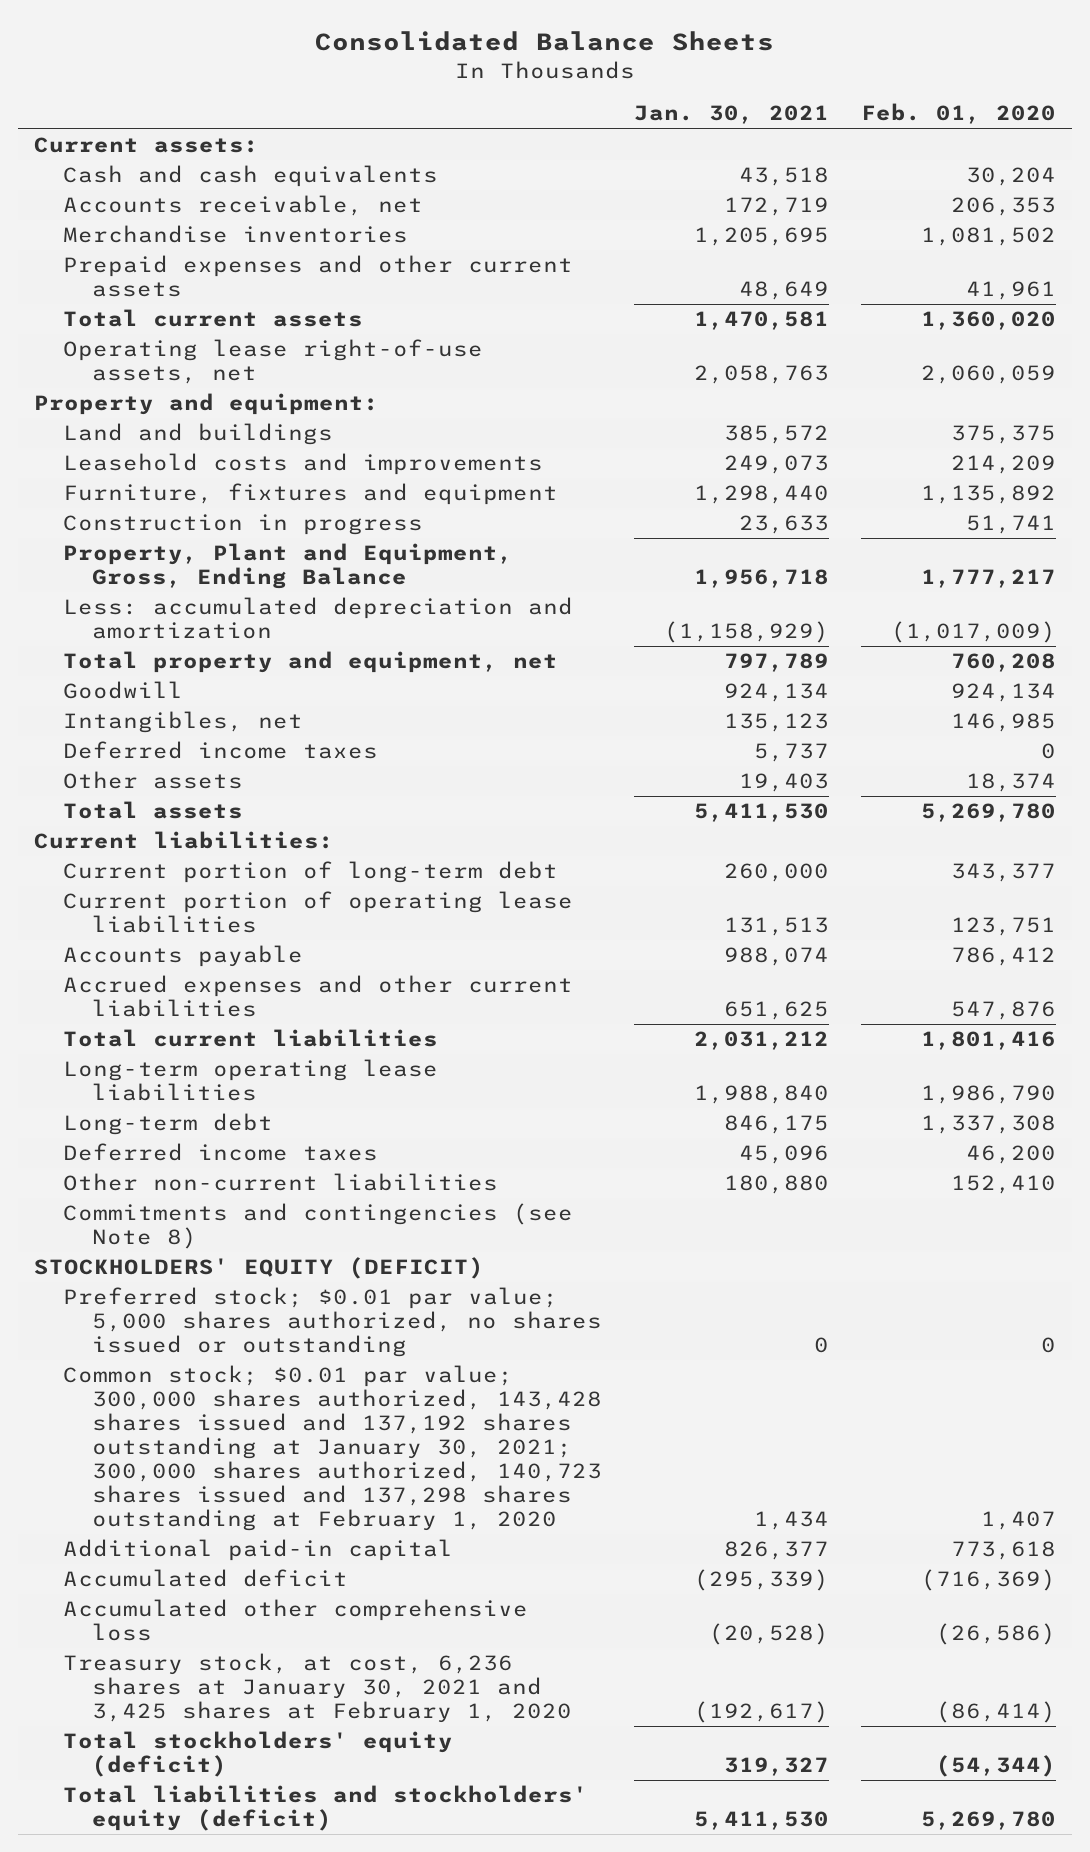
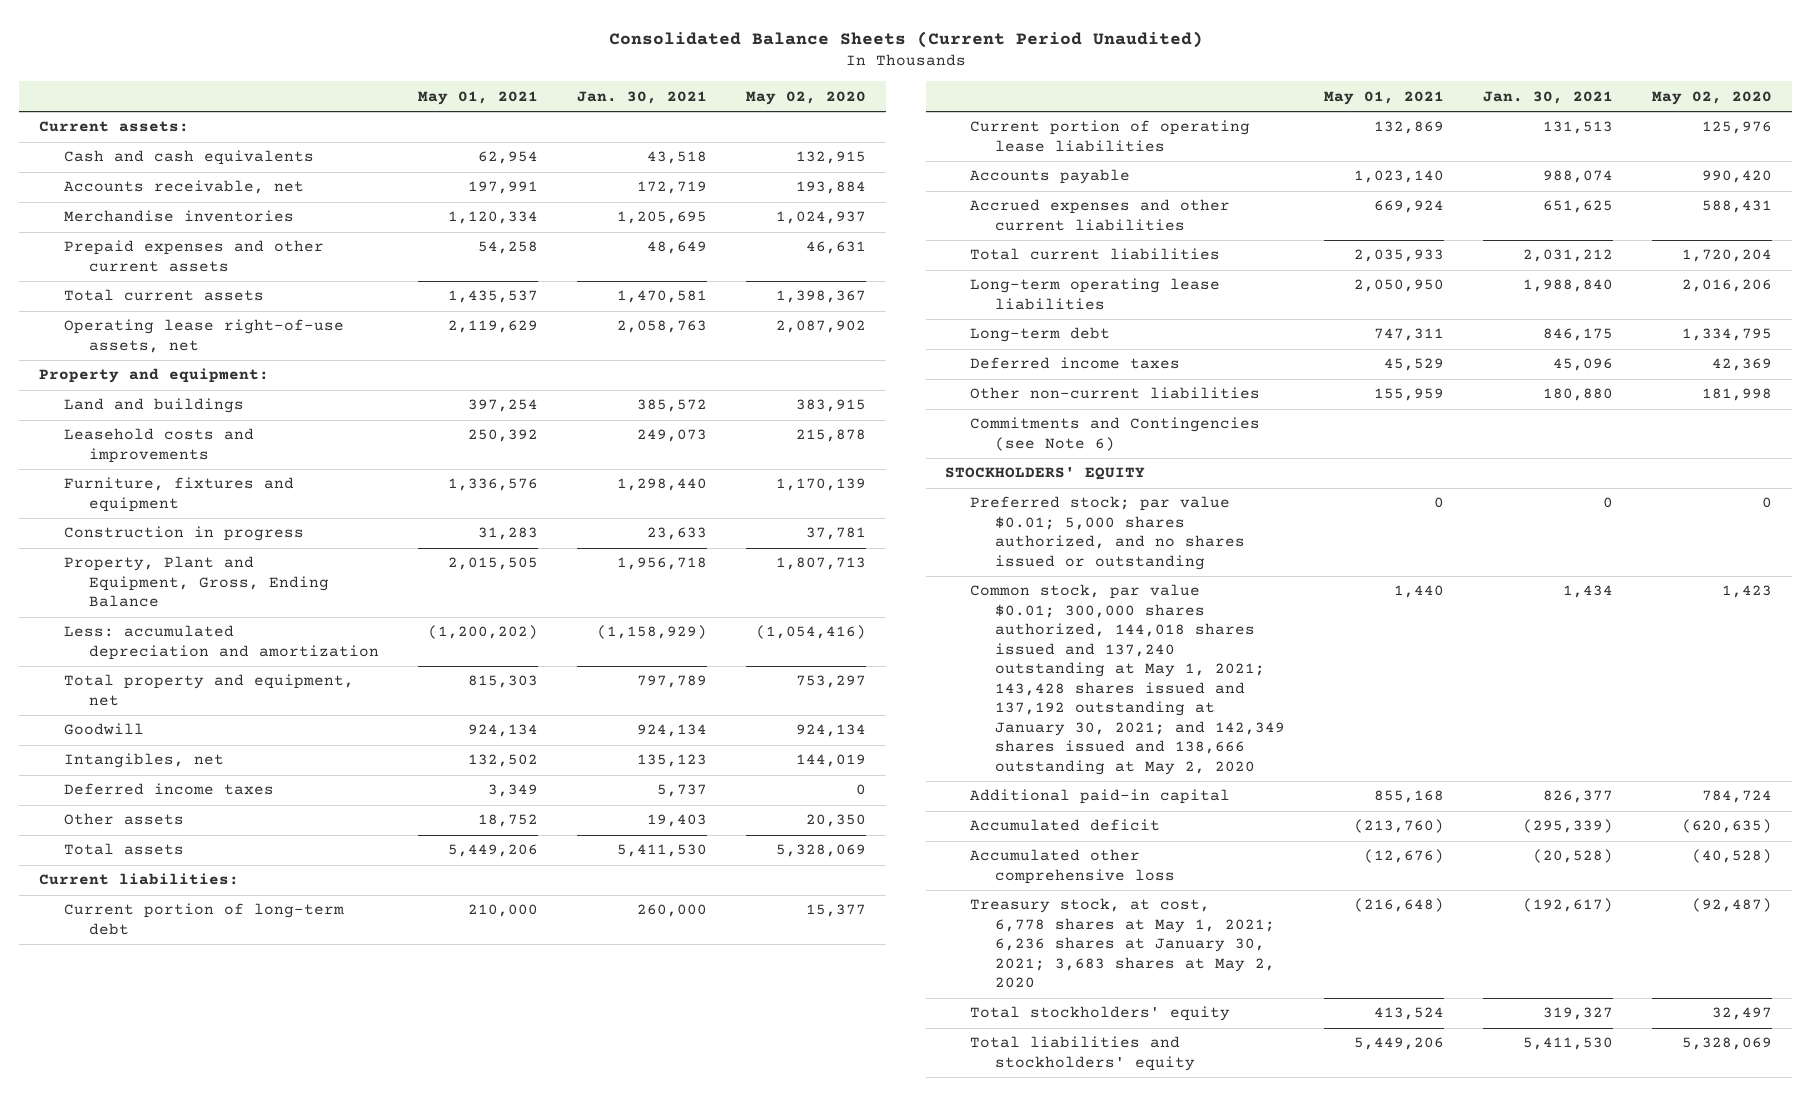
[315,31,775,52] Consolidated Balance Sheets -> [608,31,1203,49] Consolidated Balance Sheets (Current Period Unaudited)
[860,103,1056,125] Feb. 01, 2020 -> none
none -> [417,90,538,105] May 01, 2021
none -> [746,90,867,105] May 02, 2020
[63,1203,574,1250] Commitments and contingencies (see Note 8) -> [969,417,1260,451] Commitments and Contingencies (see Note 6)
[34,1257,485,1280] STOCKHOLDERS' EQUITY (DEFICIT) -> [945,467,1146,481] STOCKHOLDERS' EQUITY
[63,1287,602,1358] Preferred stock; $0.01 par value; 5,000 shares authorized, no shares issued or outstanding -> [969,496,1245,570] Preferred stock; par value $0.01; 5,000 shares authorized, and no shares issued or outstanding
[63,1365,602,1531] Common stock; $0.01 par value; 300,000 shares authorized, 143,428 shares issued and 137,192 shares outstanding at January 30, 2021; 300,000 shares authorized, 140,723 shares issued and 137,298 shares outstanding at February 1, 2020 -> [969,584,1285,775] Common stock, par value $0.01; 300,000 shares authorized, 144,018 shares issued and 137,240 outstanding at May 1, 2021; 143,428 shares issued and 137,192 outstanding at January 30, 2021; and 142,349 shares issued and 138,666 outstanding at May 2, 2020
[63,1653,572,1724] Treasury stock, at cost, 6,236 shares at January 30, 2021 and 3,425 shares at February 1, 2020 -> [969,898,1275,989] Treasury stock, at cost, 6,778 shares at May 1, 2021; 6,236 shares at January 30, 2021; 3,683 shares at May 2, 2020
[63,1731,454,1778] Total stockholders' equity (deficit) -> [969,1006,1230,1022] Total stockholders' equity
[63,1785,589,1832] Total liabilities and stockholders' equity (deficit) -> [969,1036,1195,1071] Total liabilities and stockholders' equity

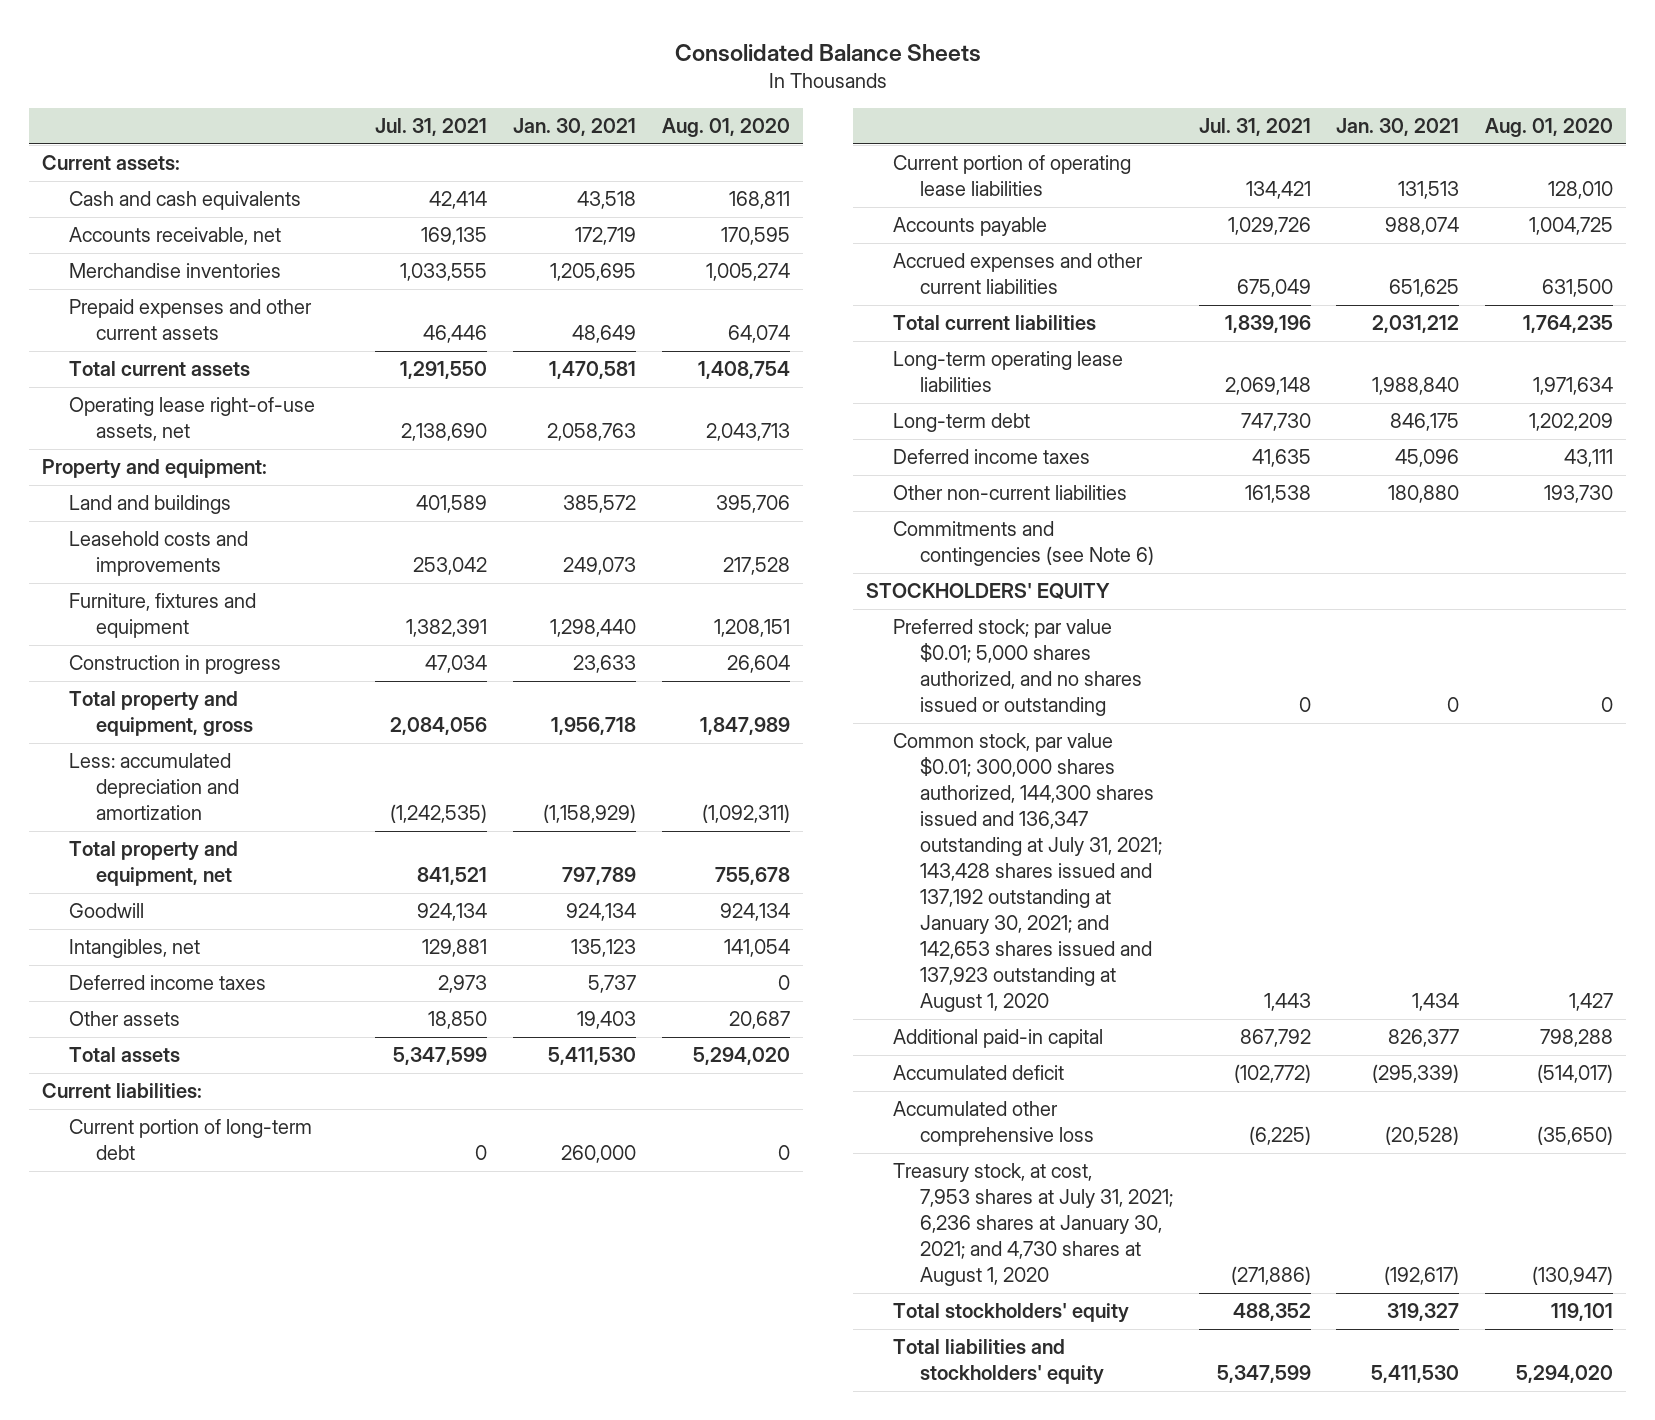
[608,31,1203,49] Consolidated Balance Sheets (Current Period Unaudited) -> [674,43,981,62] Consolidated Balance Sheets
[417,90,538,105] May 01, 2021 -> none
[746,90,867,105] May 02, 2020 -> none
none -> [375,118,488,137] Jul. 31, 2021
none -> [661,118,790,138] Aug. 01, 2020
[63,556,329,608] Property, Plant and Equipment, Gross, Ending Balance -> [69,691,254,737] Total property and equipment, gross
[969,417,1260,451] Commitments and Contingencies (see Note 6) -> [892,521,1154,567] Commitments and contingencies (see Note 6)
[969,584,1285,775] Common stock, par value $0.01; 300,000 shares authorized, 144,018 shares issued and 137,240 outstanding at May 1, 2021; 143,428 shares issued and 137,192 outstanding at January 30, 2021; and 142,349 shares issued and 138,666 outstanding at May 2, 2020 -> [892,733,1162,1013] Common stock, par value $0.01; 300,000 shares authorized, 144,300 shares issued and 136,347 outstanding at July 31, 2021; 143,428 shares issued and 137,192 outstanding at January 30, 2021; and 142,653 shares issued and 137,923 outstanding at August 1, 2020
[969,898,1275,989] Treasury stock, at cost, 6,778 shares at May 1, 2021; 6,236 shares at January 30, 2021; 3,683 shares at May 2, 2020 -> [892,1163,1173,1287] Treasury stock, at cost, 7,953 shares at July 31, 2021; 6,236 shares at January 30, 2021; and 4,730 shares at August 1, 2020

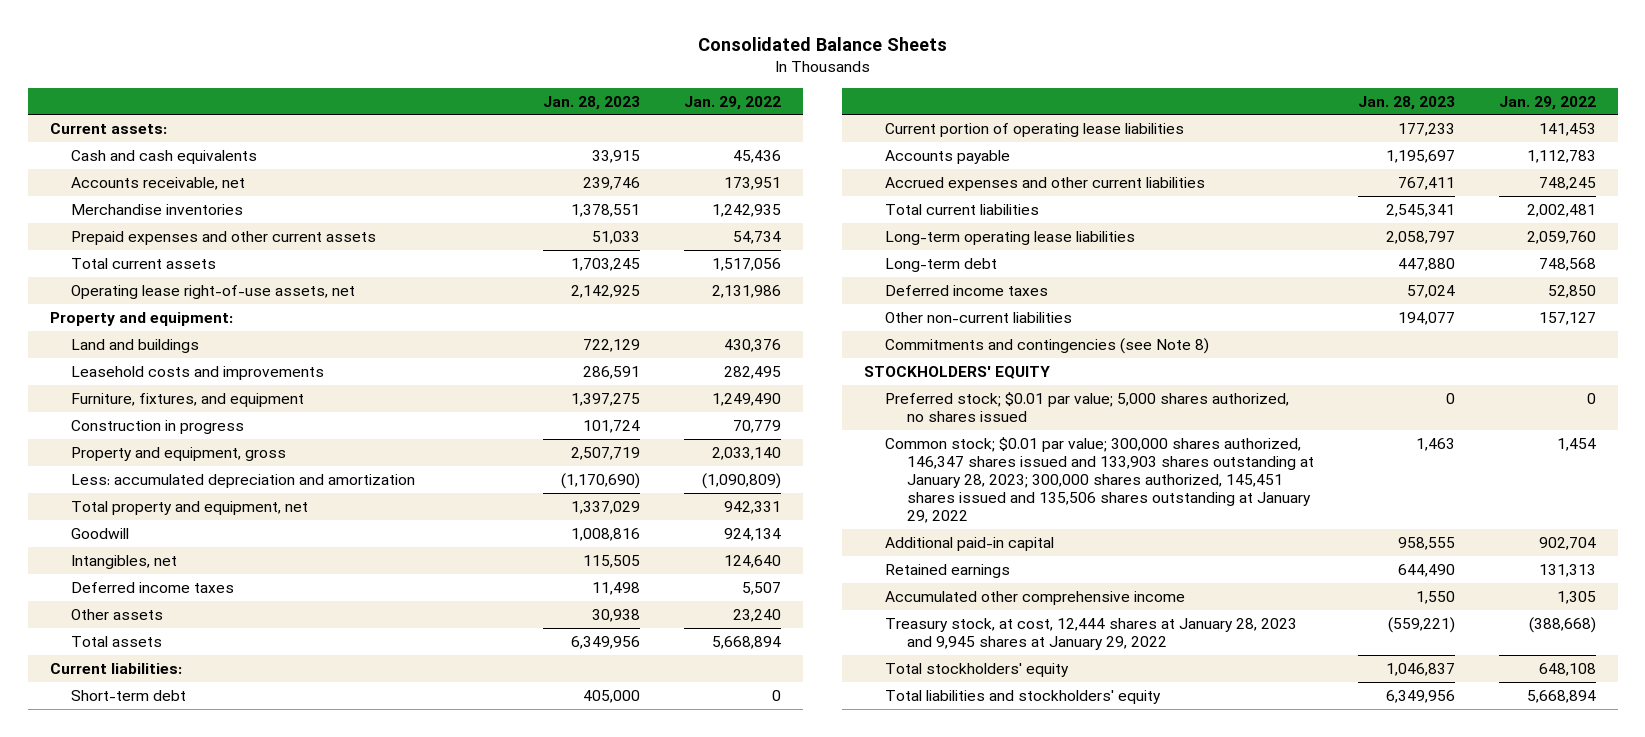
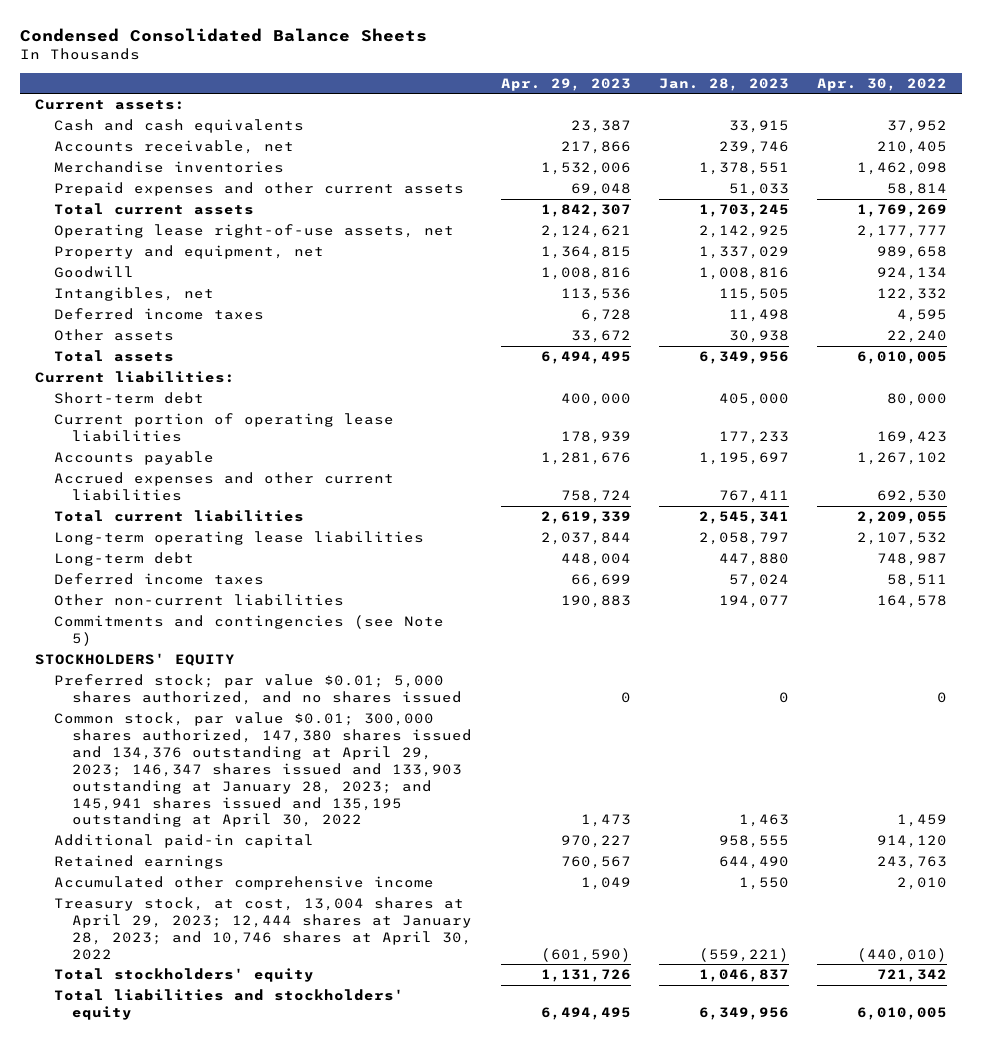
[697,37,947,52] Consolidated Balance Sheets -> [20,28,428,43] Condensed Consolidated Balance Sheets
[684,95,782,110] Jan. 29, 2022 -> none
none -> [500,77,631,91] Apr. 29, 2023
none -> [817,77,948,91] Apr. 30, 2022
[49,311,233,326] Property and equipment: -> none
[70,338,199,353] Land and buildings -> none
[70,365,324,380] Leasehold costs and improvements -> none
[70,392,304,407] Furniture, fixtures, and equipment -> none
[70,419,244,434] Construction in progress -> none
[70,446,286,461] Property and equipment, gross -> none
[70,473,415,488] Less: accumulated depreciation and amortization -> none
[70,500,308,515] Total property and equipment, net -> [53,244,324,259] Property and equipment, net
[885,337,1210,354] Commitments and contingencies (see Note 8) -> [53,614,444,646] Commitments and contingencies (see Note 5)
[885,391,1290,422] Preferred stock; $0.01 par value; 5,000 shares authorized, no shares issued -> [53,673,463,705] Preferred stock; par value $0.01; 5,000 shares authorized, and no shares issued
[885,436,1314,524] Common stock; $0.01 par value; 300,000 shares authorized, 146,347 shares issued and 133,903 shares outstanding at January 28, 2023; 300,000 shares authorized, 145,451 shares issued and 135,506 shares outstanding at January 29, 2022 -> [53,711,473,828] Common stock, par value $0.01; 300,000 shares authorized, 147,380 shares issued and 134,376 outstanding at April 29, 2023; 146,347 shares issued and 133,903 outstanding at January 28, 2023; and 145,941 shares issued and 135,195 outstanding at April 30, 2022
[885,617,1298,650] Treasury stock, at cost, 12,444 shares at January 28, 2023 and 9,945 shares at January 29, 2022 -> [53,896,473,960] Treasury stock, at cost, 13,004 shares at April 29, 2023; 12,444 shares at January 28, 2023; and 10,746 shares at April 30, 2022

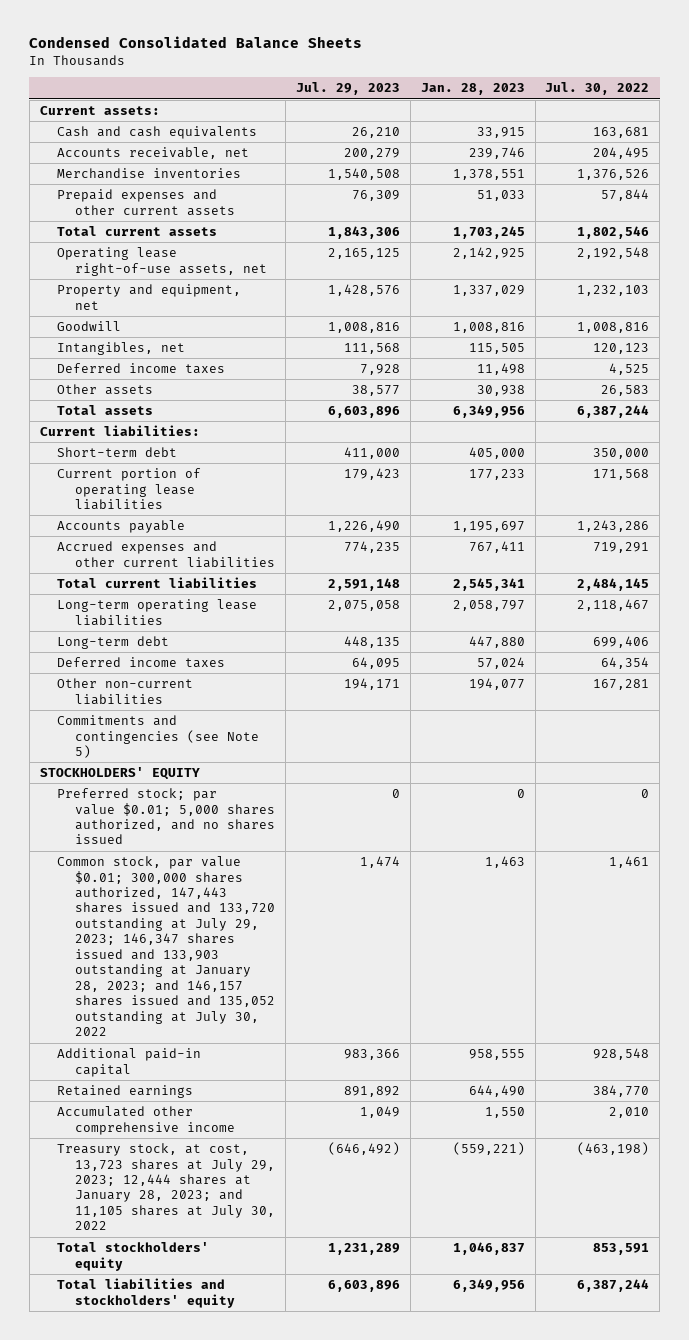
[500,77,631,91] Apr. 29, 2023 -> none
[817,77,948,91] Apr. 30, 2022 -> none
none -> [295,82,400,96] Jul. 29, 2023
none -> [545,82,650,96] Jul. 30, 2022
[53,711,473,828] Common stock, par value $0.01; 300,000 shares authorized, 147,380 shares issued and 134,376 outstanding at April 29, 2023; 146,347 shares issued and 133,903 outstanding at January 28, 2023; and 145,941 shares issued and 135,195 outstanding at April 30, 2022 -> [57,856,276,1037] Common stock, par value $0.01; 300,000 shares authorized, 147,443 shares issued and 133,720 outstanding at July 29, 2023; 146,347 shares issued and 133,903 outstanding at January 28, 2023; and 146,157 shares issued and 135,052 outstanding at July 30, 2022
[53,896,473,960] Treasury stock, at cost, 13,004 shares at April 29, 2023; 12,444 shares at January 28, 2023; and 10,746 shares at April 30, 2022 -> [57,1143,276,1231] Treasury stock, at cost, 13,723 shares at July 29, 2023; 12,444 shares at January 28, 2023; and 11,105 shares at July 30, 2022

